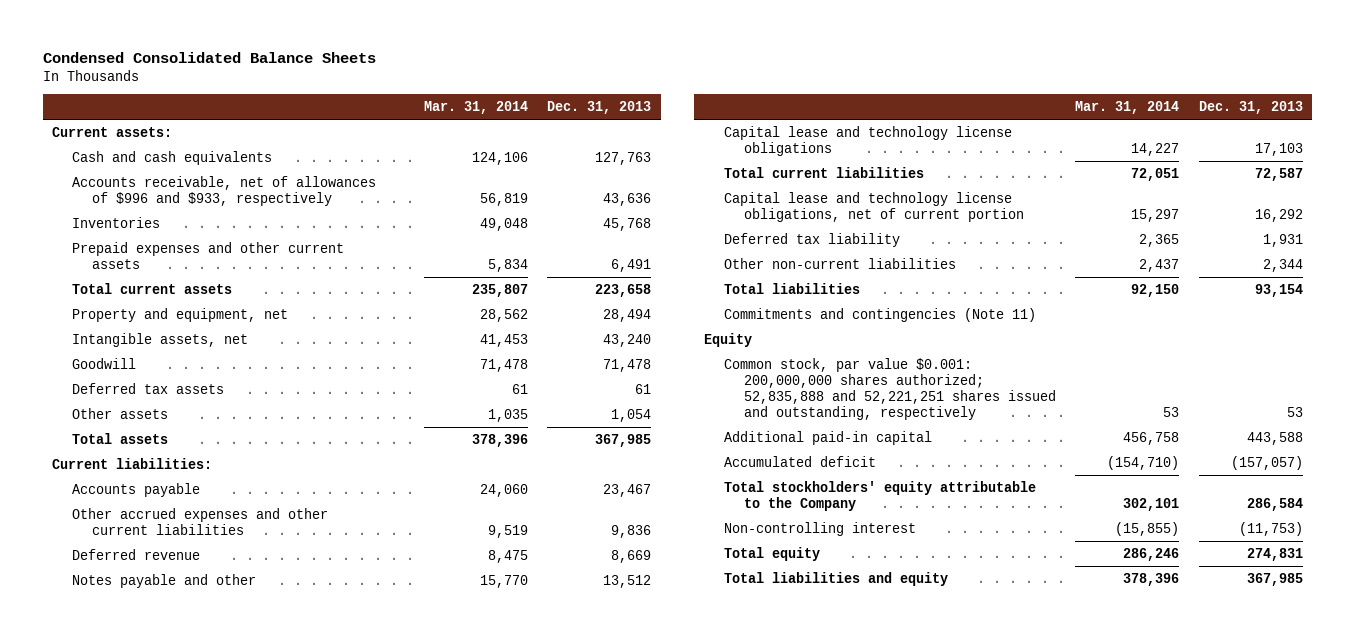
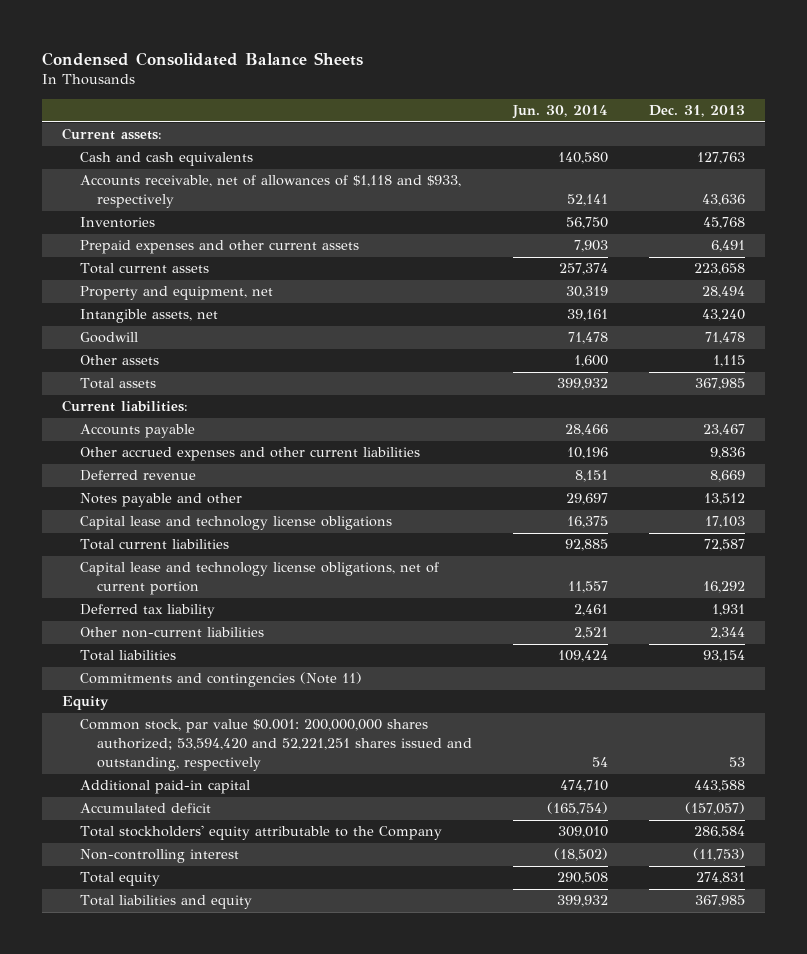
[423,101,528,115] Mar. 31, 2014 -> none
none -> [511,105,608,120] Jun. 30, 2014
[72,175,377,206] Accounts receivable, net of allowances of $996 and $933, respectively -> [79,175,461,209] Accounts receivable, net of allowances of $1,118 and $933, respectively
[72,382,225,394] Deferred tax assets -> none
[611,408,652,422] 1,054 -> [712,355,745,368] 1,115
[723,357,1056,420] Common stock, par value $0.001: 200,000,000 shares authorized; 52,835,888 and 52,221,251 shares issued and outstanding, respectively -> [79,719,473,772] Common stock, par value $0.001: 200,000,000 shares authorized; 53,594,420 and 52,221,251 shares issued and outstanding, respectively

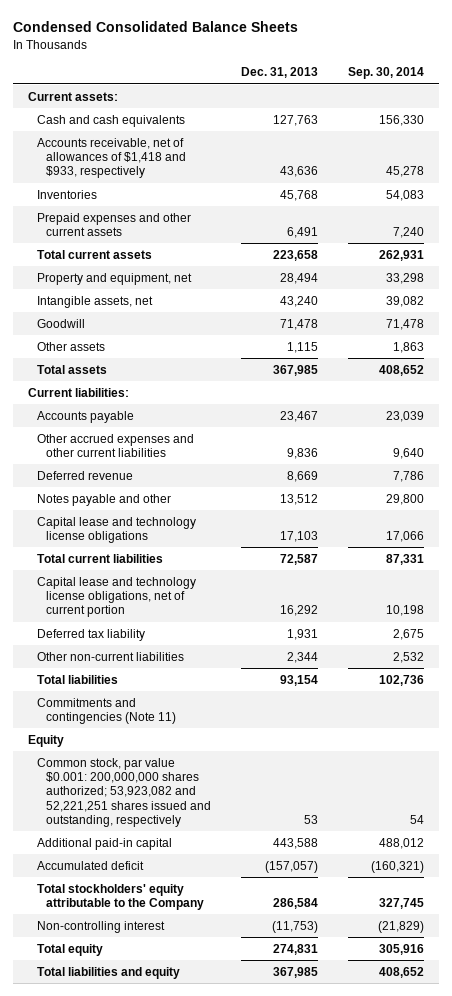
[511,105,608,120] Jun. 30, 2014 -> none
none -> [348,67,425,80] Sep. 30, 2014
[79,175,461,209] Accounts receivable, net of allowances of $1,118 and $933, respectively -> [37,137,187,179] Accounts receivable, net of allowances of $1,418 and $933, respectively
[79,719,473,772] Common stock, par value $0.001: 200,000,000 shares authorized; 53,594,420 and 52,221,251 shares issued and outstanding, respectively -> [37,757,212,828] Common stock, par value $0.001: 200,000,000 shares authorized; 53,923,082 and 52,221,251 shares issued and outstanding, respectively

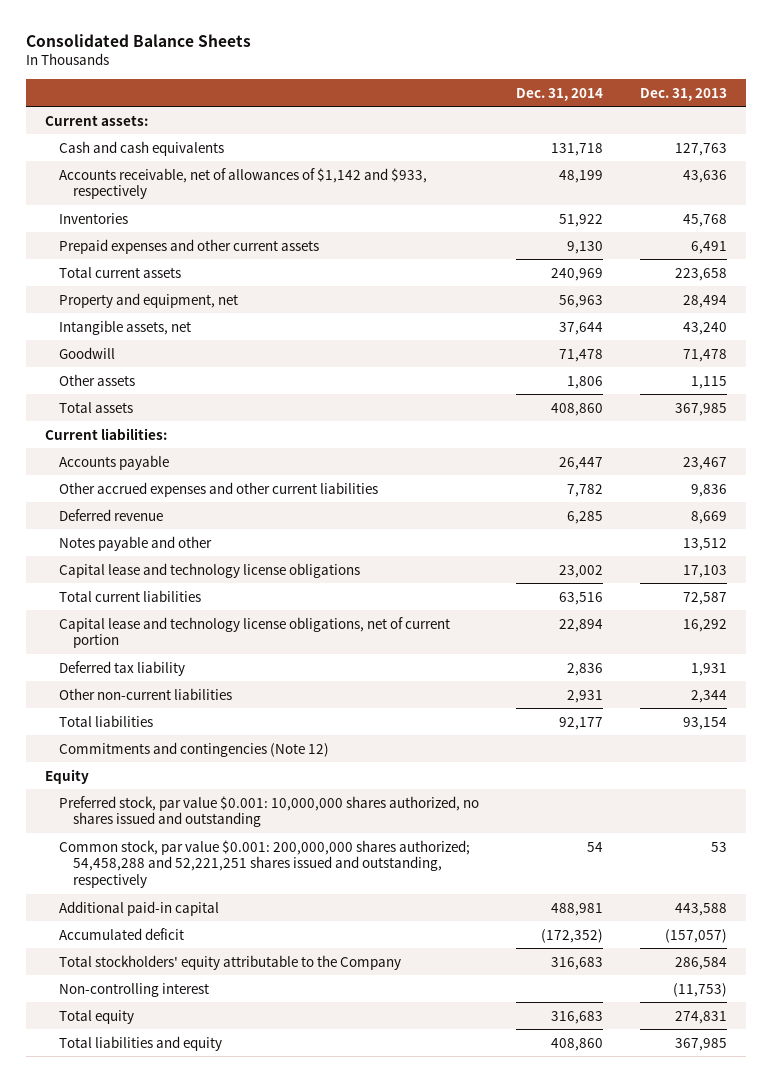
[13,21,299,33] Condensed Consolidated Balance Sheets -> [26,34,252,48] Consolidated Balance Sheets
[348,67,425,80] Sep. 30, 2014 -> none
none -> [516,87,604,101] Dec. 31, 2014
[37,137,187,179] Accounts receivable, net of allowances of $1,418 and $933, respectively -> [58,167,427,200] Accounts receivable, net of allowances of $1,142 and $933, respectively
[37,697,177,725] Commitments and contingencies (Note 11) -> [58,741,329,757] Commitments and contingencies (Note 12)
none -> [58,795,479,828] Preferred stock, par value $0.001: 10,000,000 shares authorized, no shares issued and outstanding
[37,757,212,828] Common stock, par value $0.001: 200,000,000 shares authorized; 53,923,082 and 52,221,251 shares issued and outstanding, respectively -> [58,839,470,889] Common stock, par value $0.001: 200,000,000 shares authorized; 54,458,288 and 52,221,251 shares issued and outstanding, respectively

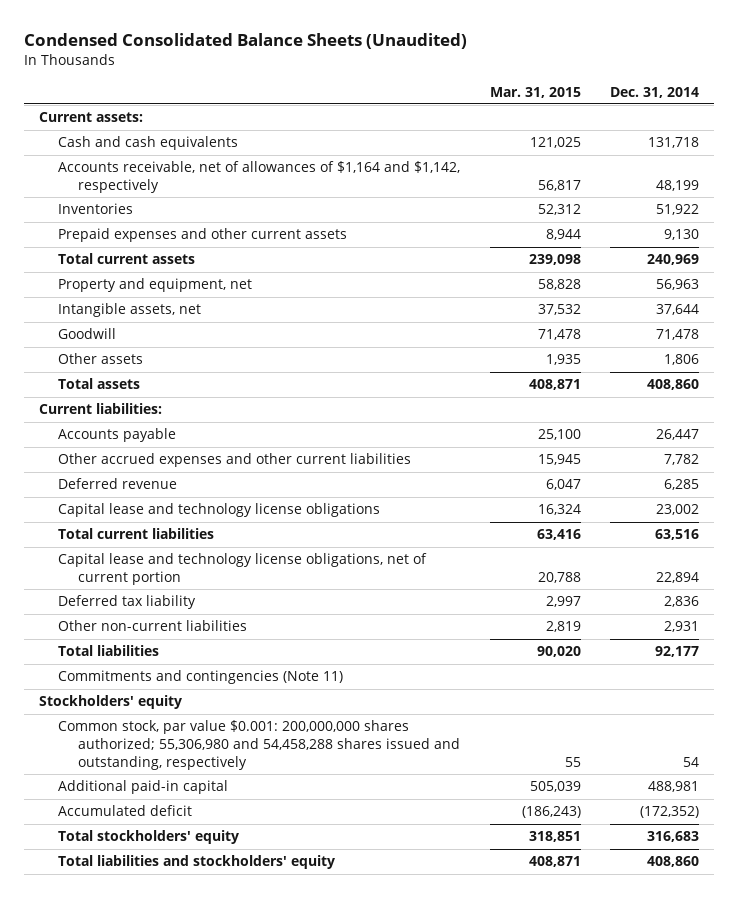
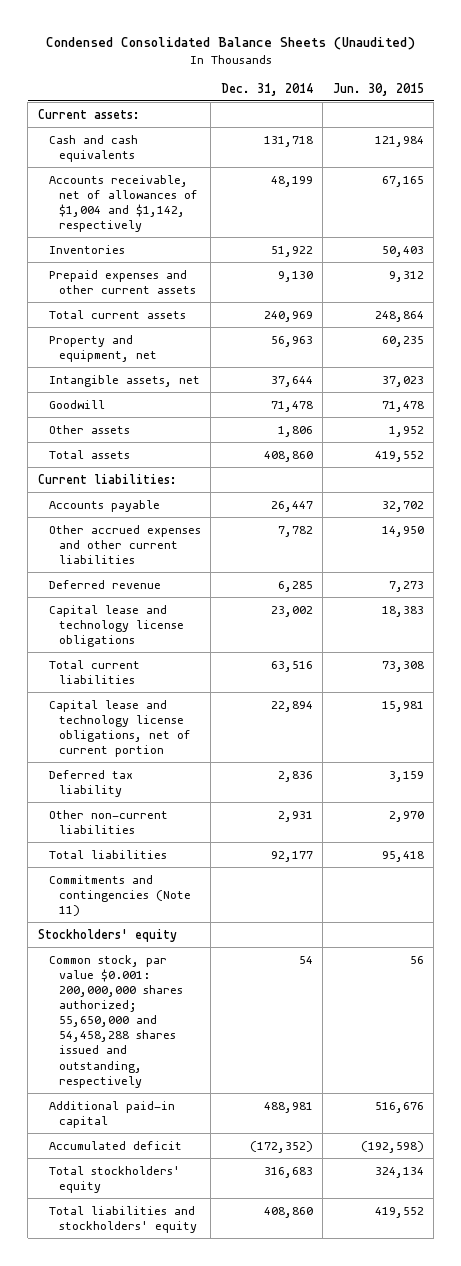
[489,86,581,98] Mar. 31, 2015 -> none
none -> [332,82,424,96] Jun. 30, 2015
[58,161,461,194] Accounts receivable, net of allowances of $1,164 and $1,142, respectively -> [48,174,199,233] Accounts receivable, net of allowances of $1,004 and $1,142, respectively
[58,720,460,771] Common stock, par value $0.001: 200,000,000 shares authorized; 55,306,980 and 54,458,288 shares issued and outstanding, respectively -> [48,954,184,1088] Common stock, par value $0.001: 200,000,000 shares authorized; 55,650,000 and 54,458,288 shares issued and outstanding, respectively

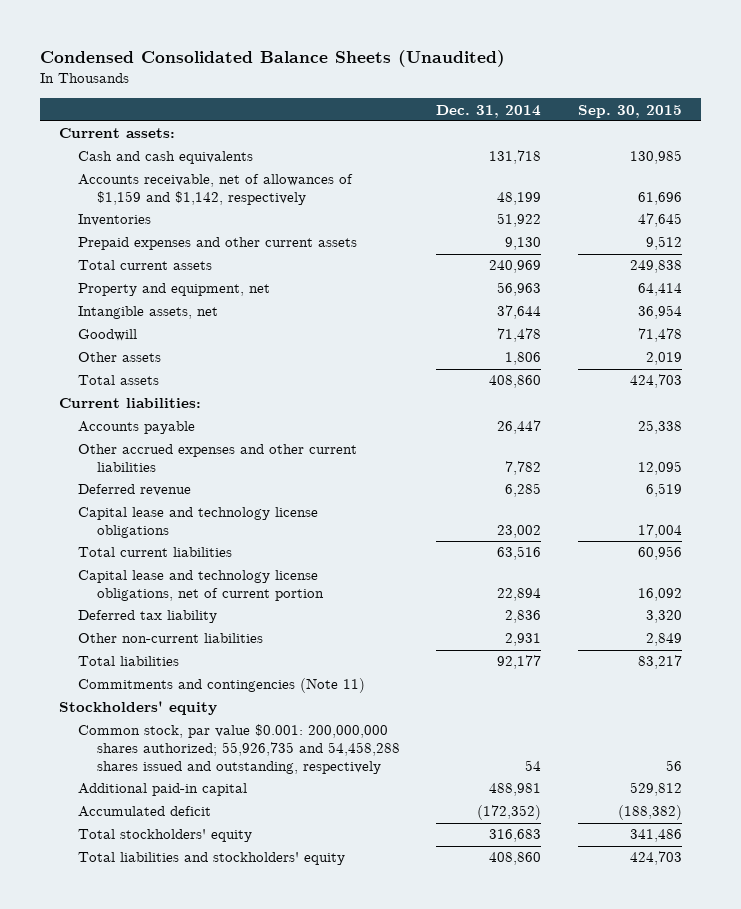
[332,82,424,96] Jun. 30, 2015 -> none
none -> [578,104,683,118] Sep. 30, 2015
[48,174,199,233] Accounts receivable, net of allowances of $1,004 and $1,142, respectively -> [77,174,353,206] Accounts receivable, net of allowances of $1,159 and $1,142, respectively
[48,954,184,1088] Common stock, par value $0.001: 200,000,000 shares authorized; 55,650,000 and 54,458,288 shares issued and outstanding, respectively -> [77,724,400,774] Common stock, par value $0.001: 200,000,000 shares authorized; 55,926,735 and 54,458,288 shares issued and outstanding, respectively

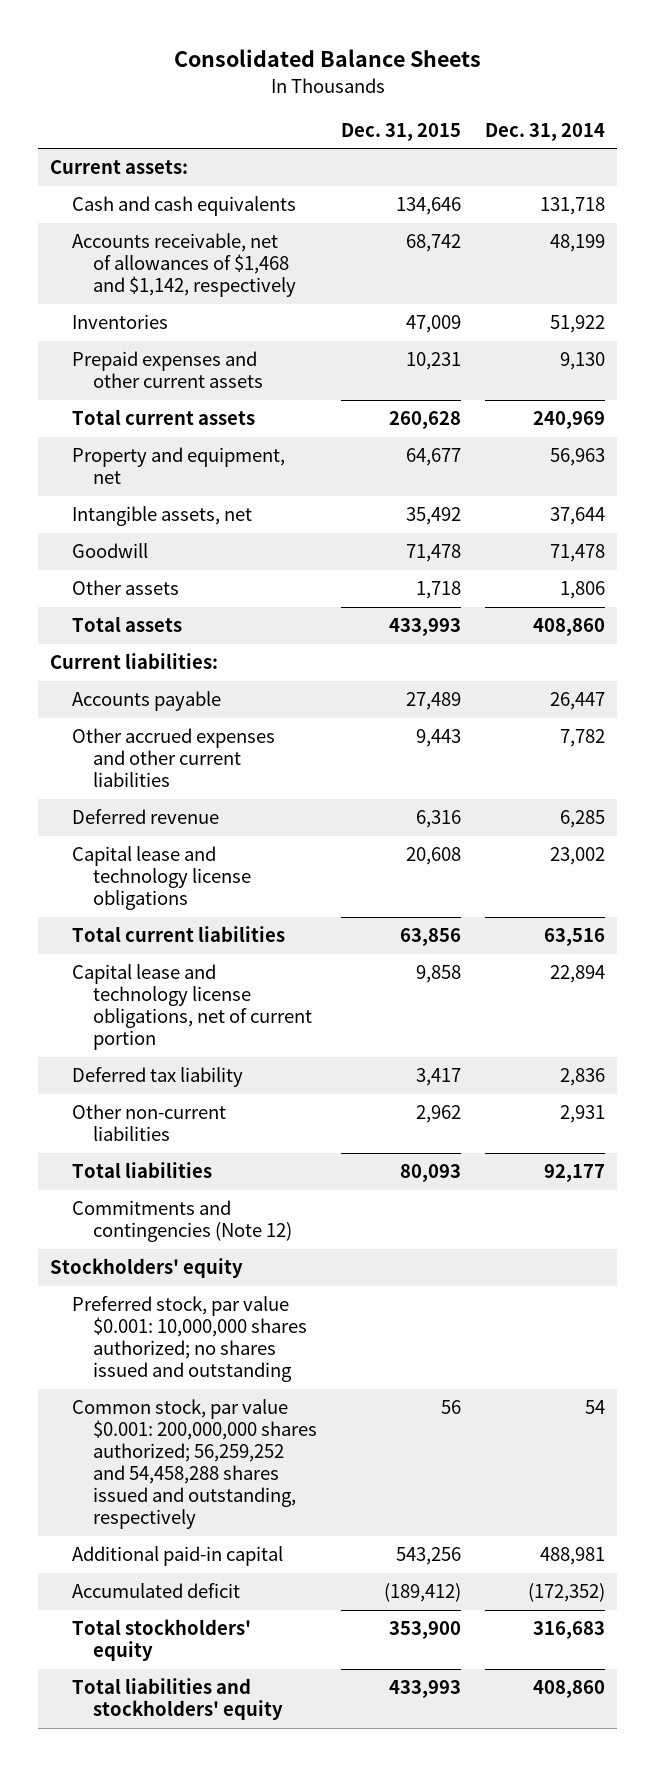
[40,50,506,68] Condensed Consolidated Balance Sheets (Unaudited) -> [173,49,481,68] Consolidated Balance Sheets
[578,104,683,118] Sep. 30, 2015 -> none
none -> [340,122,461,141] Dec. 31, 2015
[77,174,353,206] Accounts receivable, net of allowances of $1,159 and $1,142, respectively -> [71,233,296,298] Accounts receivable, net of allowances of $1,468 and $1,142, respectively
[77,678,365,694] Commitments and contingencies (Note 11) -> [71,1200,292,1243] Commitments and contingencies (Note 12)
none -> [71,1296,307,1383] Preferred stock, par value $0.001: 10,000,000 shares authorized; no shares issued and outstanding
[77,724,400,774] Common stock, par value $0.001: 200,000,000 shares authorized; 55,926,735 and 54,458,288 shares issued and outstanding, respectively -> [71,1399,317,1530] Common stock, par value $0.001: 200,000,000 shares authorized; 56,259,252 and 54,458,288 shares issued and outstanding, respectively

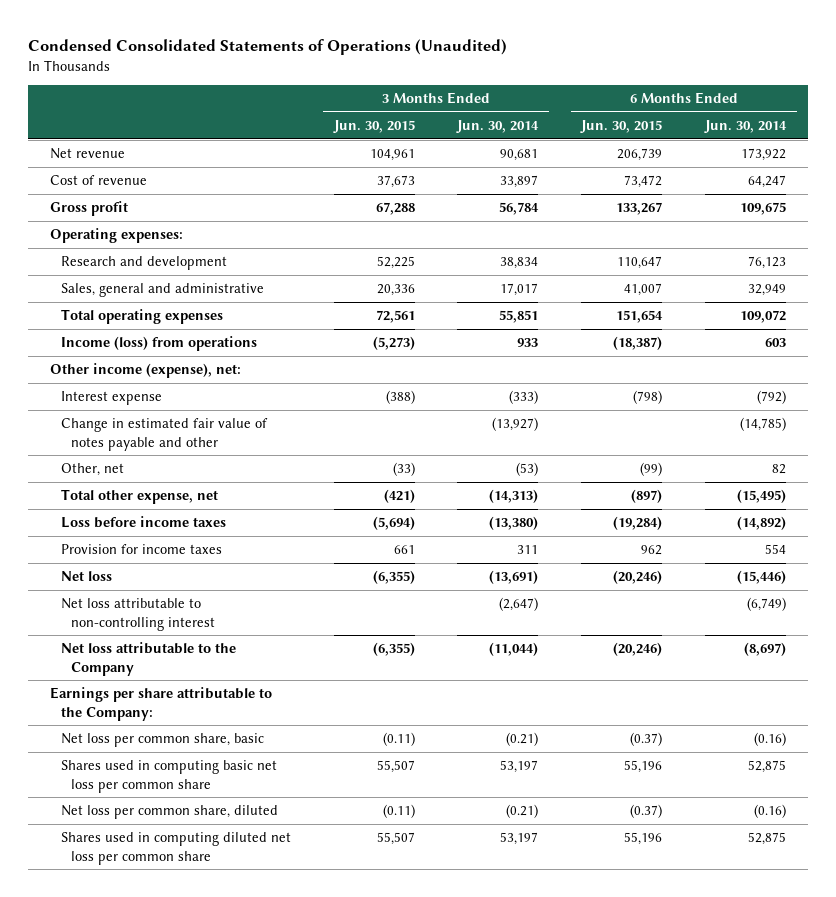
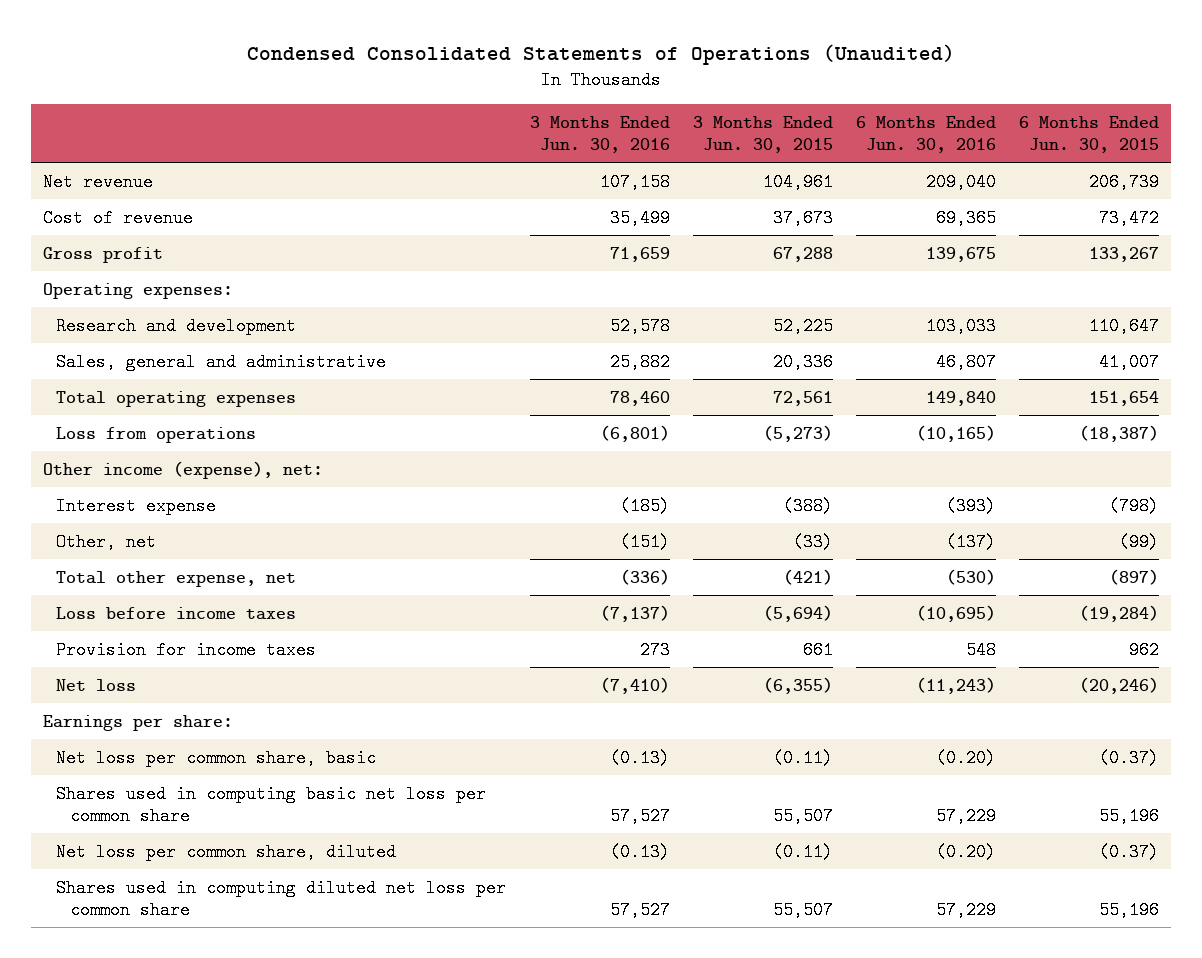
[456,120,540,134] Jun. 30, 2014 -> none
[704,120,788,134] Jun. 30, 2014 -> none
none -> [529,115,670,153] 3 Months Ended Jun. 30, 2016
none -> [856,115,997,153] 6 Months Ended Jun. 30, 2016
[60,336,257,352] Income (loss) from operations -> [56,426,257,443] Loss from operations
[60,418,268,451] Change in estimated fair value of notes payable and other -> none
[60,598,216,631] Net loss attributable to non-controlling interest -> none
[60,642,236,676] Net loss attributable to the Company -> none
[49,687,272,721] Earnings per share attributable to the Company: -> [42,714,233,731] Earnings per share:

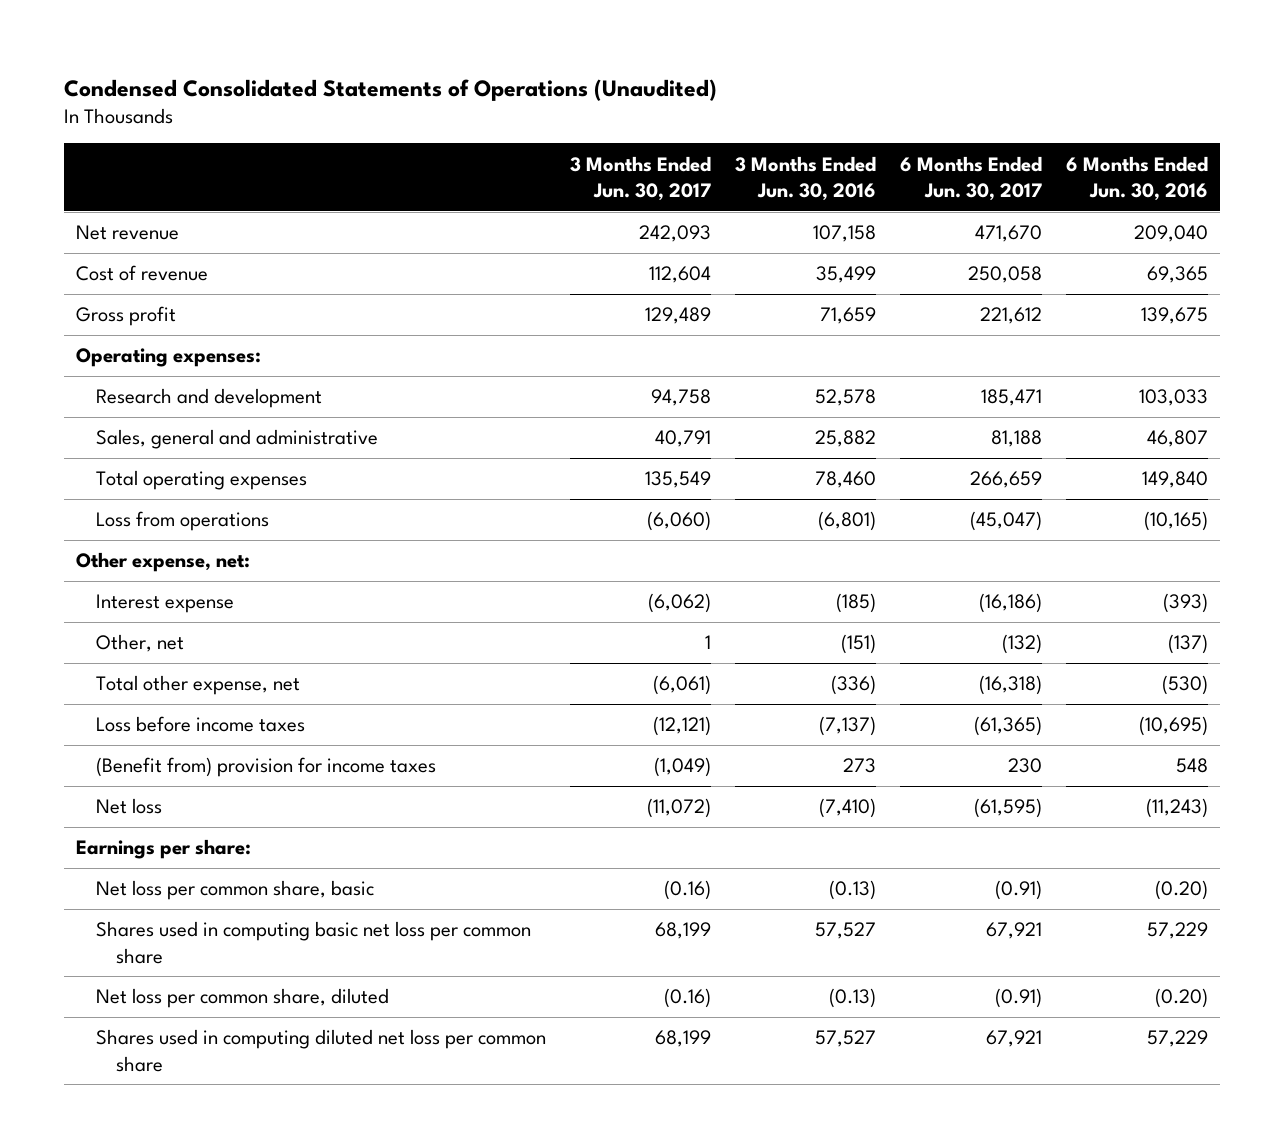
[692,115,833,153] 3 Months Ended Jun. 30, 2015 -> none
[1019,115,1160,153] 6 Months Ended Jun. 30, 2015 -> none
none -> [569,155,711,201] 3 Months Ended Jun. 30, 2017
none -> [899,155,1042,201] 6 Months Ended Jun. 30, 2017
[42,460,323,479] Other income (expense), net: -> [75,552,250,573] Other expense, net:
[56,640,317,659] Provision for income taxes -> [96,757,437,778] (Benefit from) provision for income taxes

